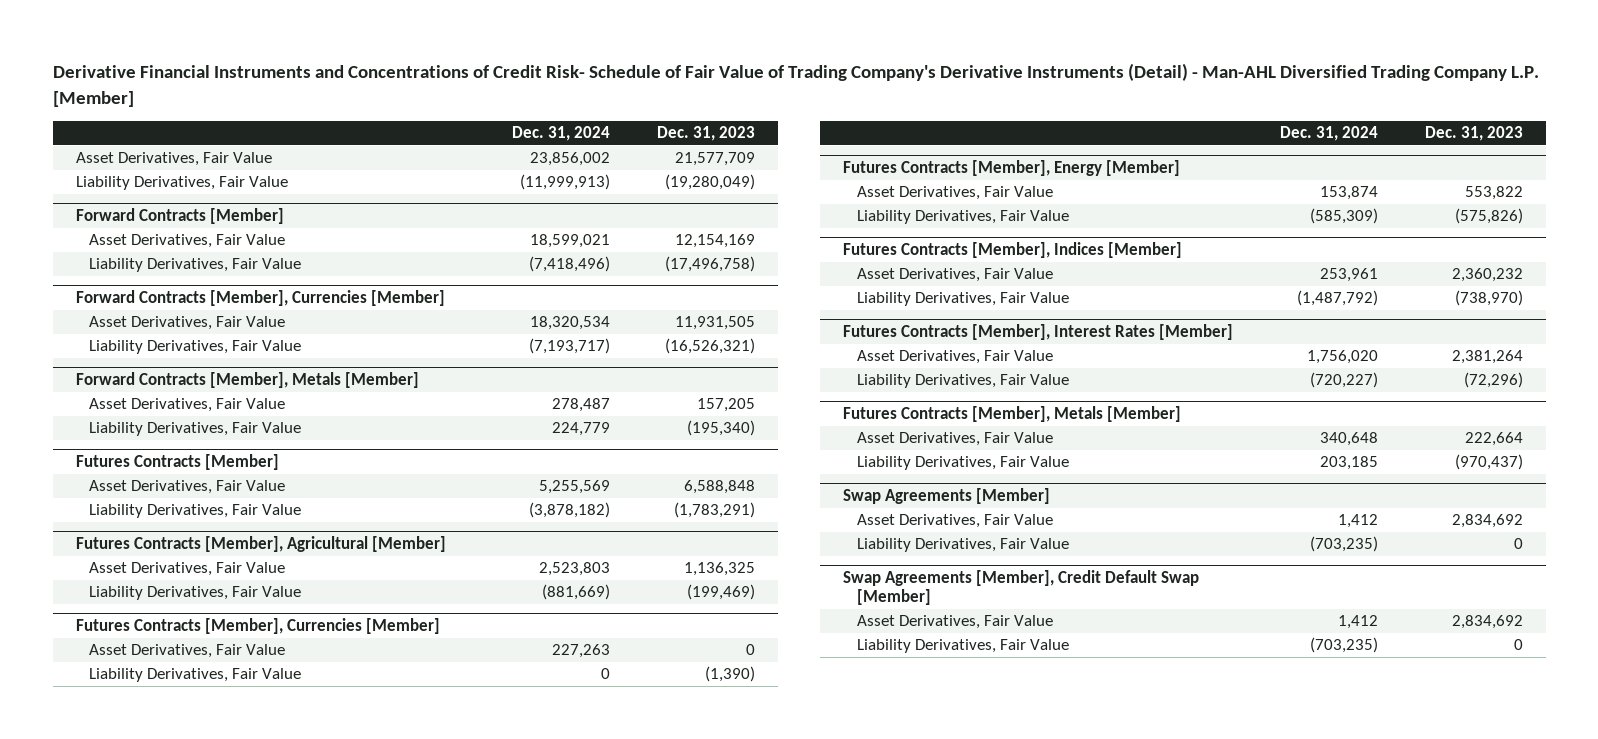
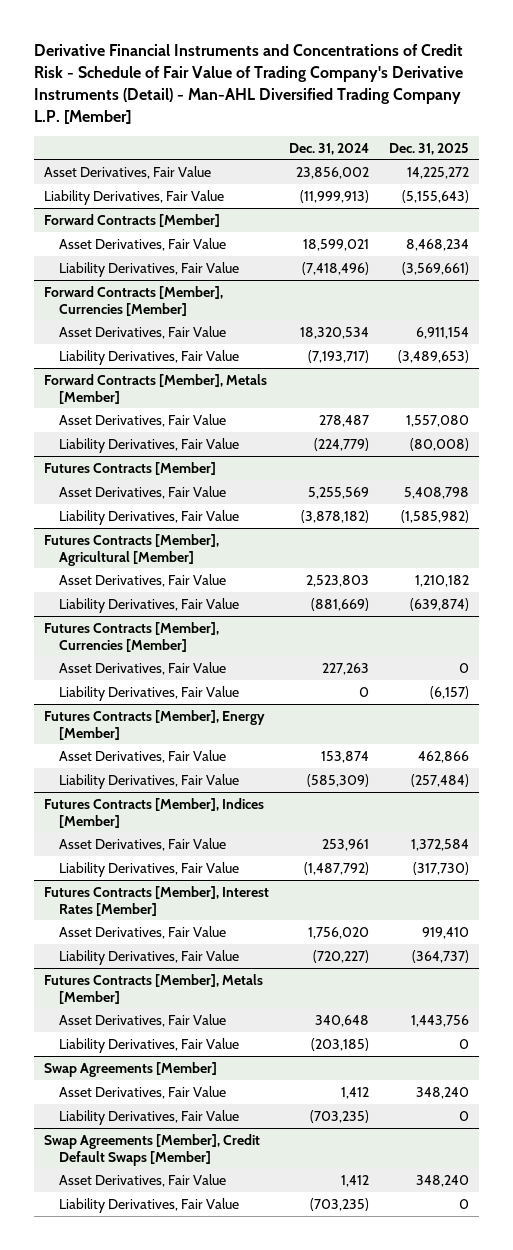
[52,63,1539,108] Derivative Financial Instruments and Concentrations of Credit Risk- Schedule of Fair Value of Trading Company's Derivative Instruments (Detail) - Man-AHL Diversified Trading Company L.P. [Member] -> [33,43,463,124] Derivative Financial Instruments and Concentrations of Credit Risk - Schedule of Fair Value of Trading Company's Derivative Instruments (Detail) - Man-AHL Diversified Trading Company L.P. [Member]
[657,126,756,142] Dec. 31, 2023 -> none
none -> [389,142,470,155] Dec. 31, 2025
[552,422,611,437] 224,779 -> [314,437,370,451] (224,779)
[1319,456,1378,471] 203,185 -> [311,1037,370,1051] (203,185)
[843,570,1200,606] Swap Agreements [Member], Credit Default Swap [Member] -> [43,1133,260,1166] Swap Agreements [Member], Credit Default Swaps [Member]

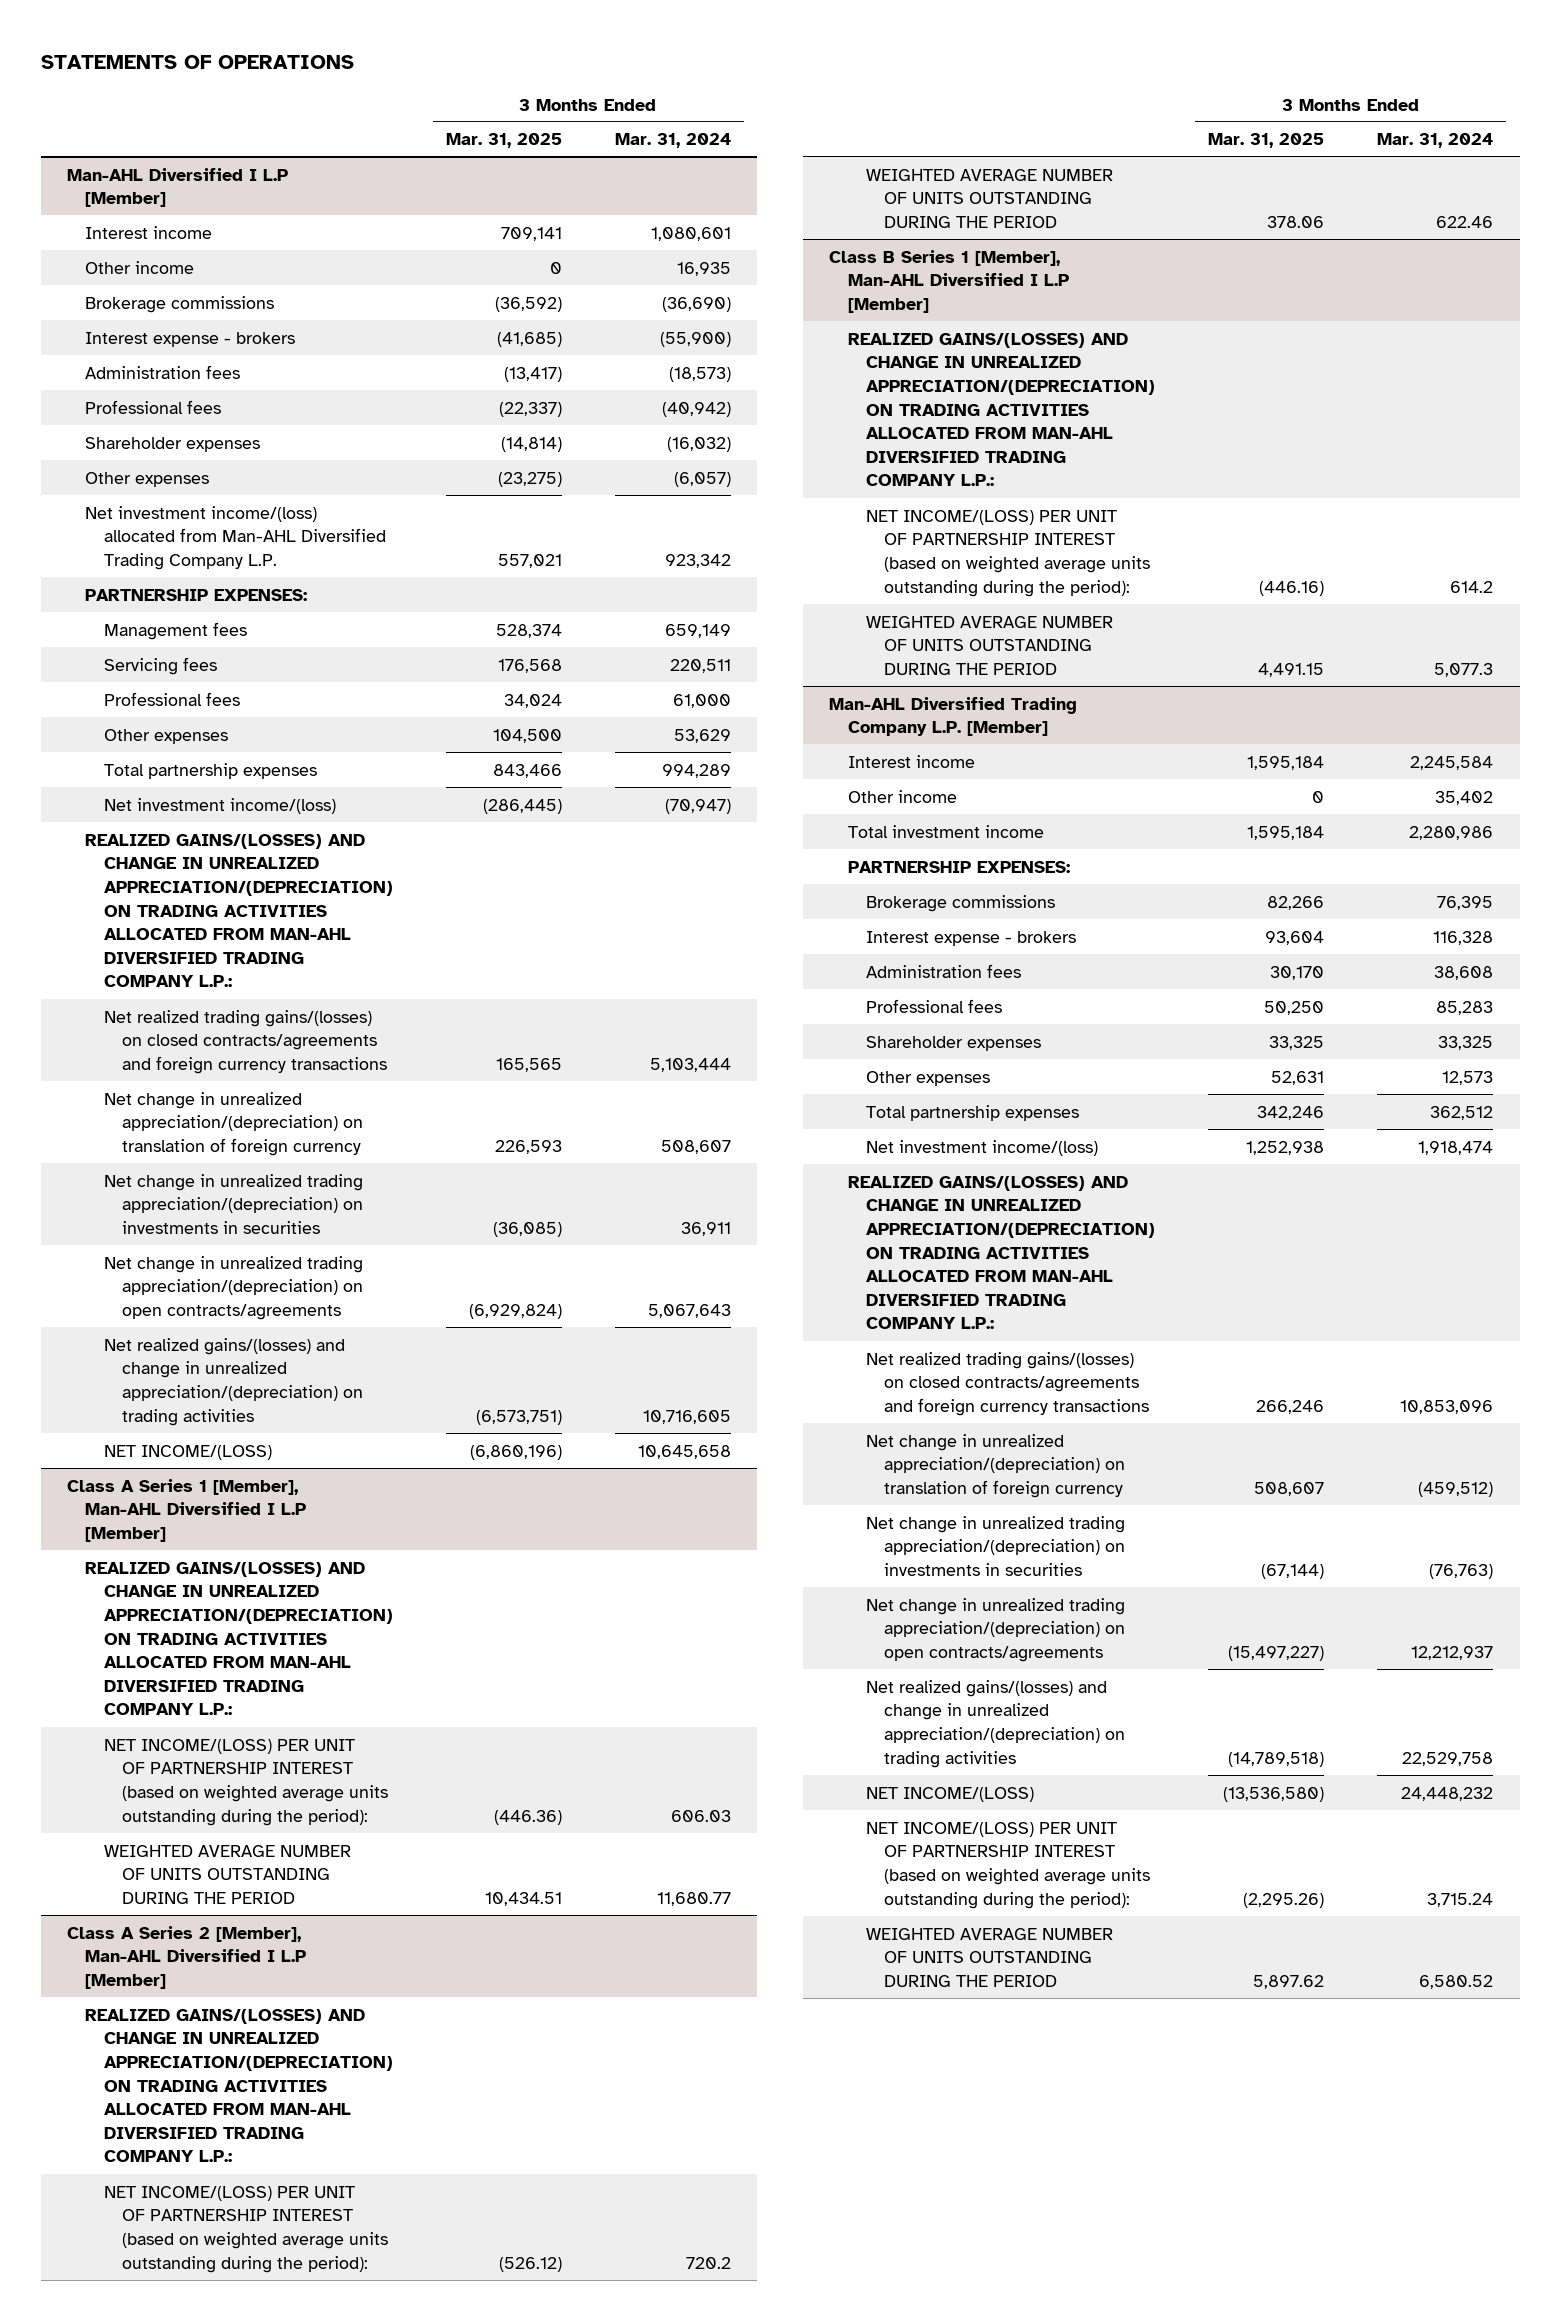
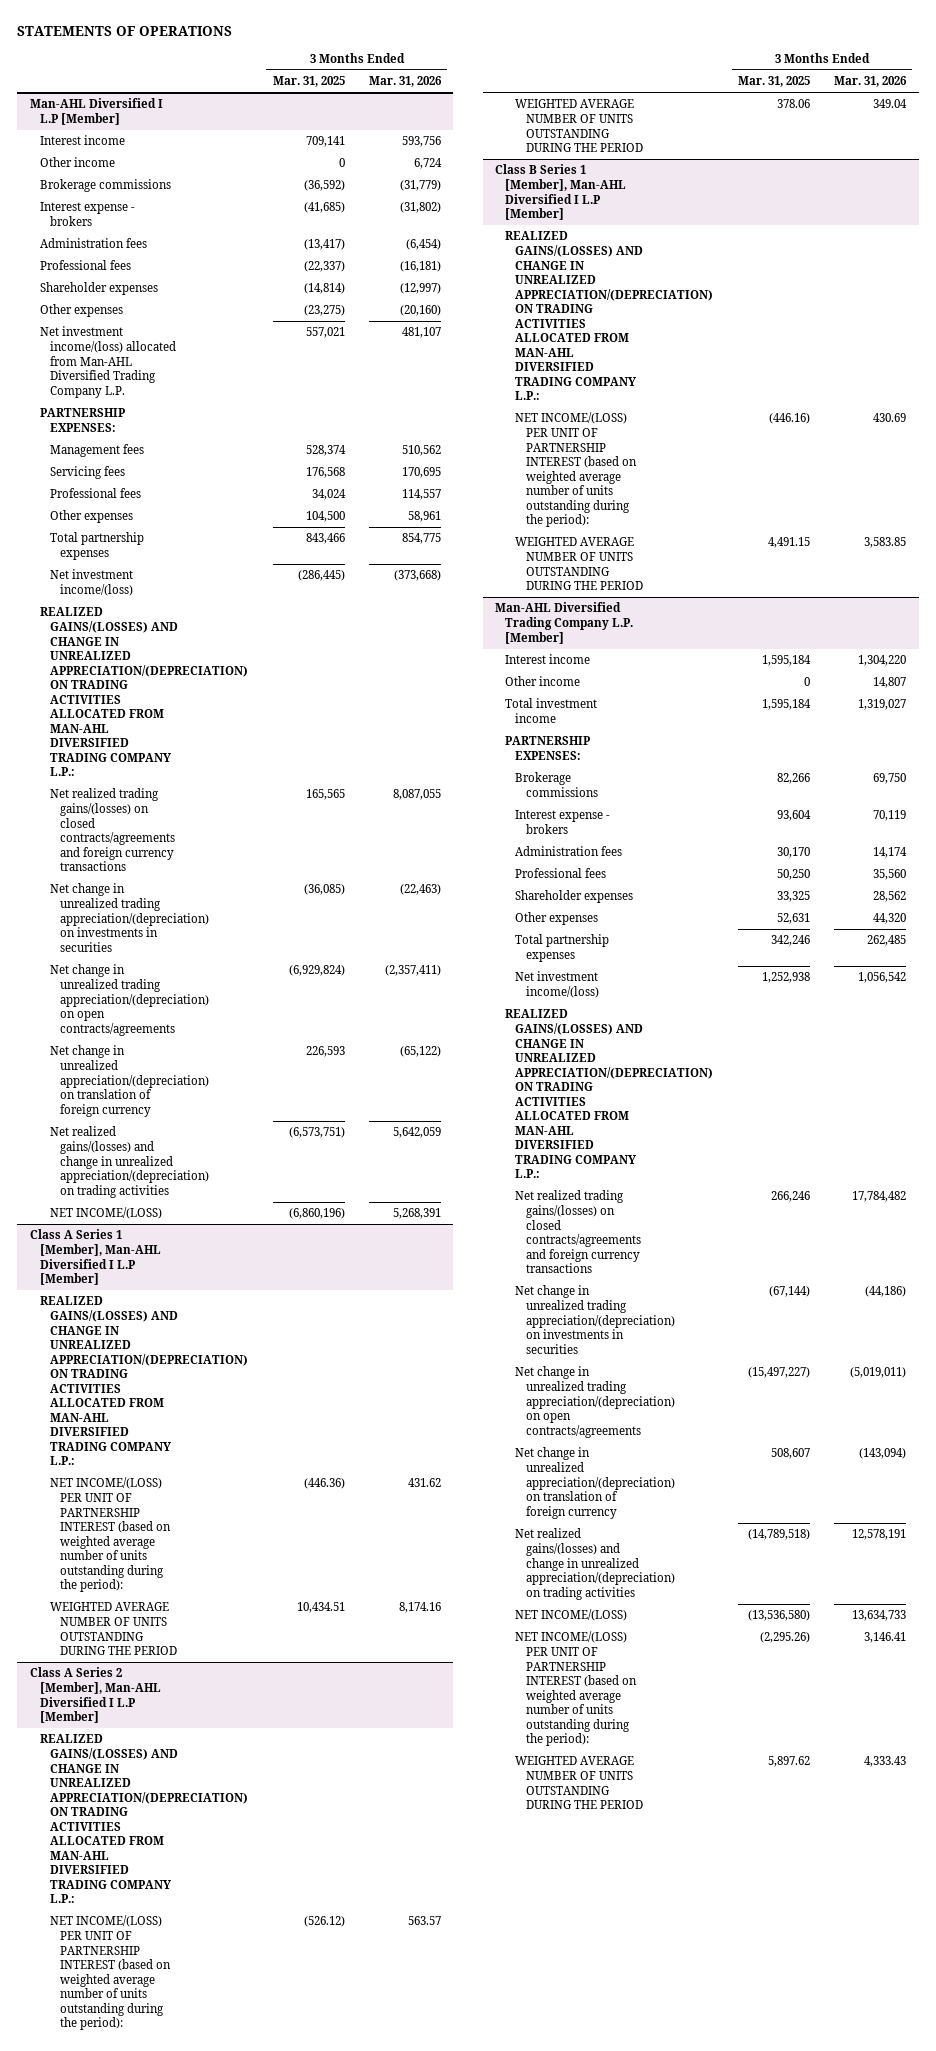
[614,133,731,149] Mar. 31, 2024 -> none
none -> [369,76,443,88] Mar. 31, 2026
[103,1091,364,1156] Net change in unrealized appreciation/(depreciation) on translation of foreign currency -> [50,1045,210,1117] Net change in unrealized appreciation/(depreciation) on translation of foreign currency
[103,1738,389,1826] NET INCOME/(LOSS) PER UNIT OF PARTNERSHIP INTEREST (based on weighted average units outstanding during the period): -> [50,1477,172,1593] NET INCOME/(LOSS) PER UNIT OF PARTNERSHIP INTEREST (based on weighted average number of units outstanding during the period):
[103,2185,389,2273] NET INCOME/(LOSS) PER UNIT OF PARTNERSHIP INTEREST (based on weighted average units outstanding during the period): -> [50,1915,172,2031] NET INCOME/(LOSS) PER UNIT OF PARTNERSHIP INTEREST (based on weighted average number of units outstanding during the period):
[866,509,1151,597] NET INCOME/(LOSS) PER UNIT OF PARTNERSHIP INTEREST (based on weighted average units outstanding during the period): -> [515,412,637,528] NET INCOME/(LOSS) PER UNIT OF PARTNERSHIP INTEREST (based on weighted average number of units outstanding during the period):
[866,1433,1126,1498] Net change in unrealized appreciation/(depreciation) on translation of foreign currency -> [515,1447,675,1519] Net change in unrealized appreciation/(depreciation) on translation of foreign currency
[866,1821,1151,1909] NET INCOME/(LOSS) PER UNIT OF PARTNERSHIP INTEREST (based on weighted average units outstanding during the period): -> [515,1631,637,1747] NET INCOME/(LOSS) PER UNIT OF PARTNERSHIP INTEREST (based on weighted average number of units outstanding during the period):

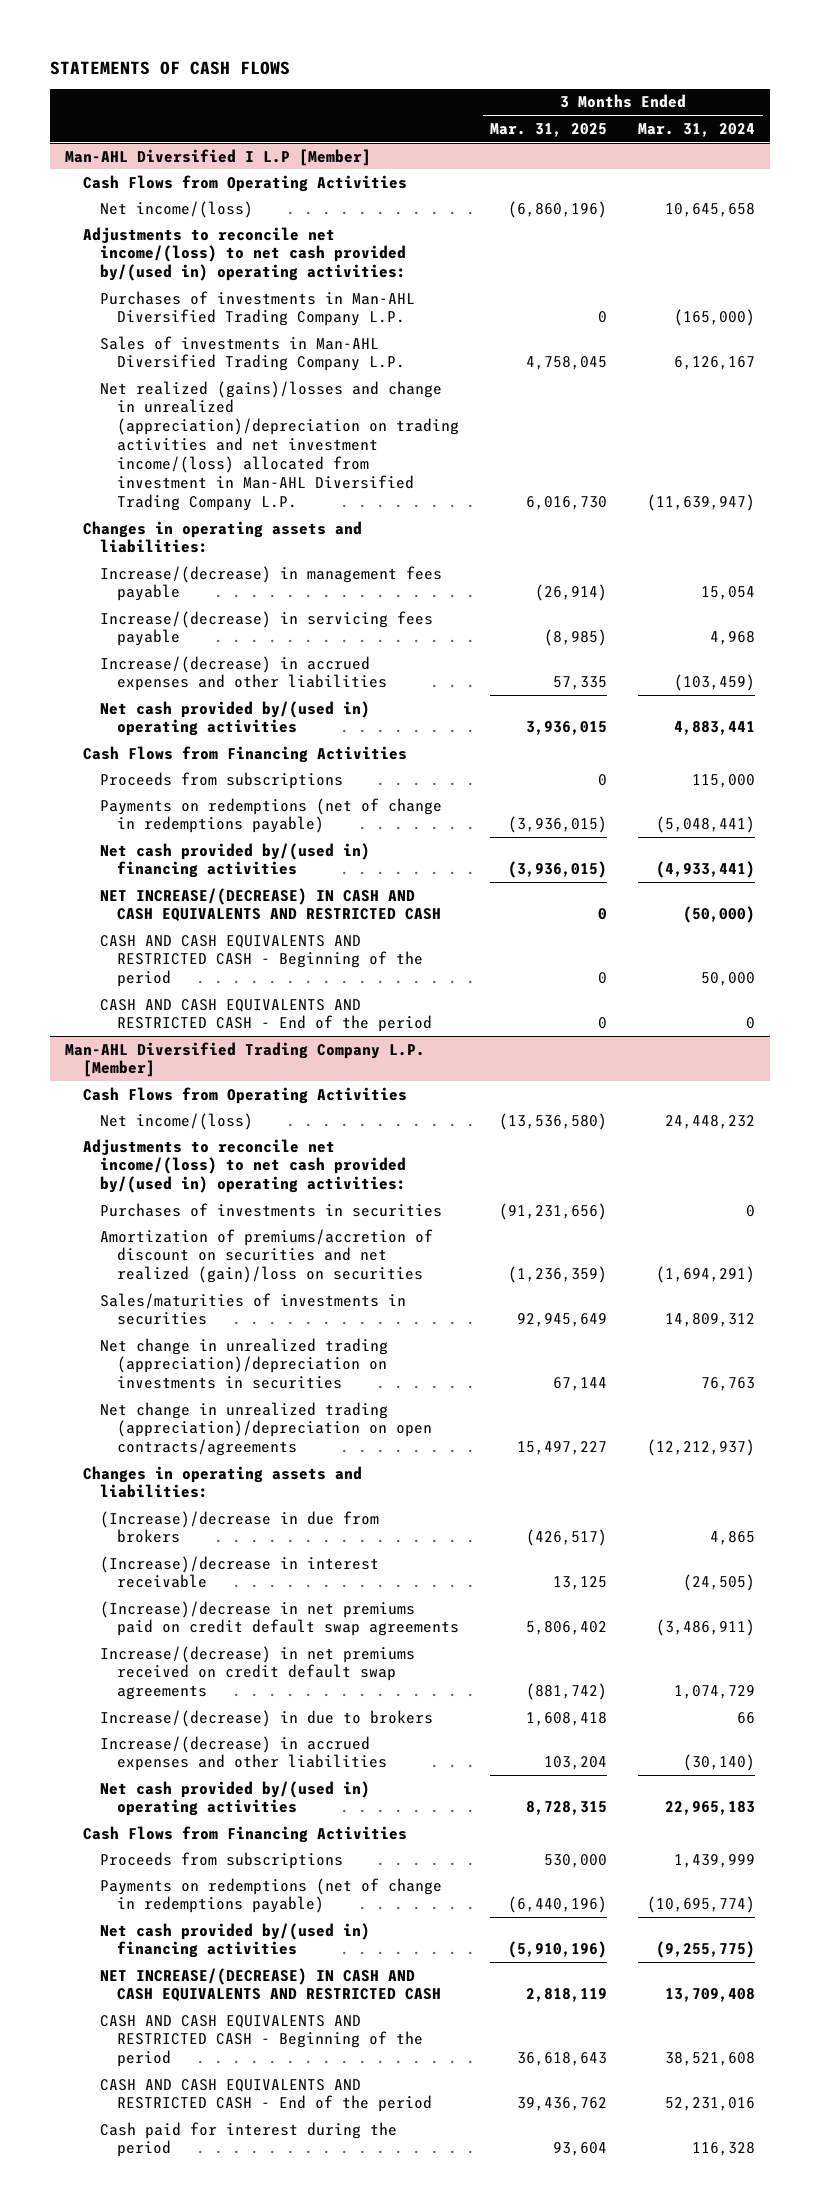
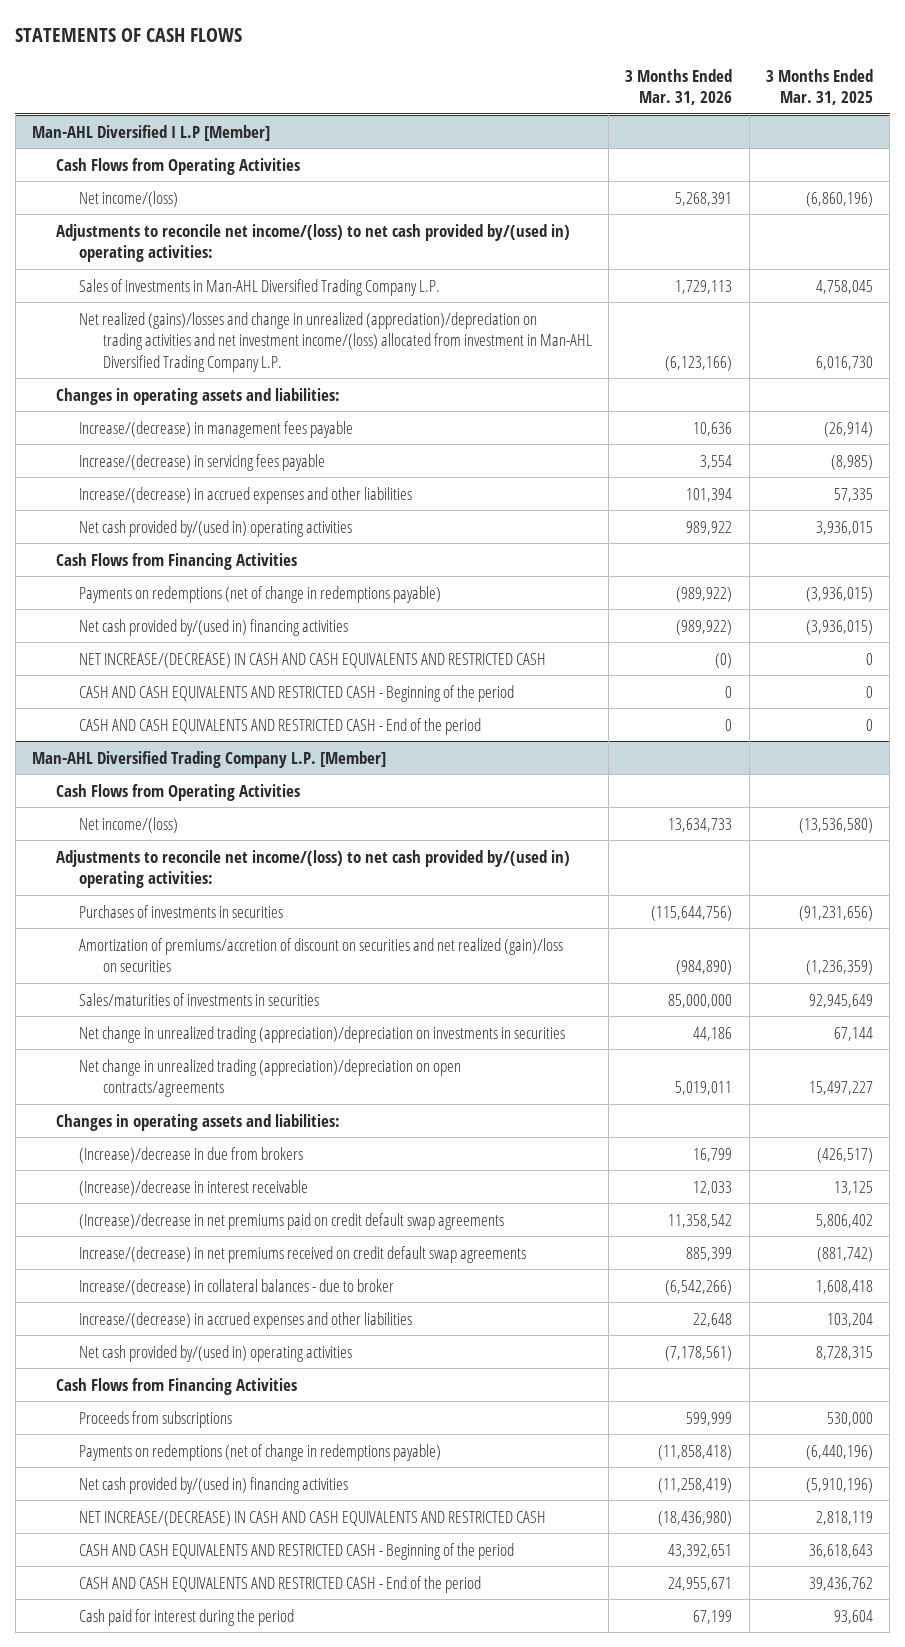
[638,122,756,137] Mar. 31, 2024 -> none
none -> [625,68,733,106] 3 Months Ended Mar. 31, 2026
[100,290,416,327] Purchases of investments in Man-AHL Diversified Trading Company L.P. -> none
[100,771,344,789] Proceeds from subscriptions -> none
[100,1709,434,1727] Increase/(decrease) in due to brokers -> [79,1278,395,1295] Increase/(decrease) in collateral balances - due to broker

